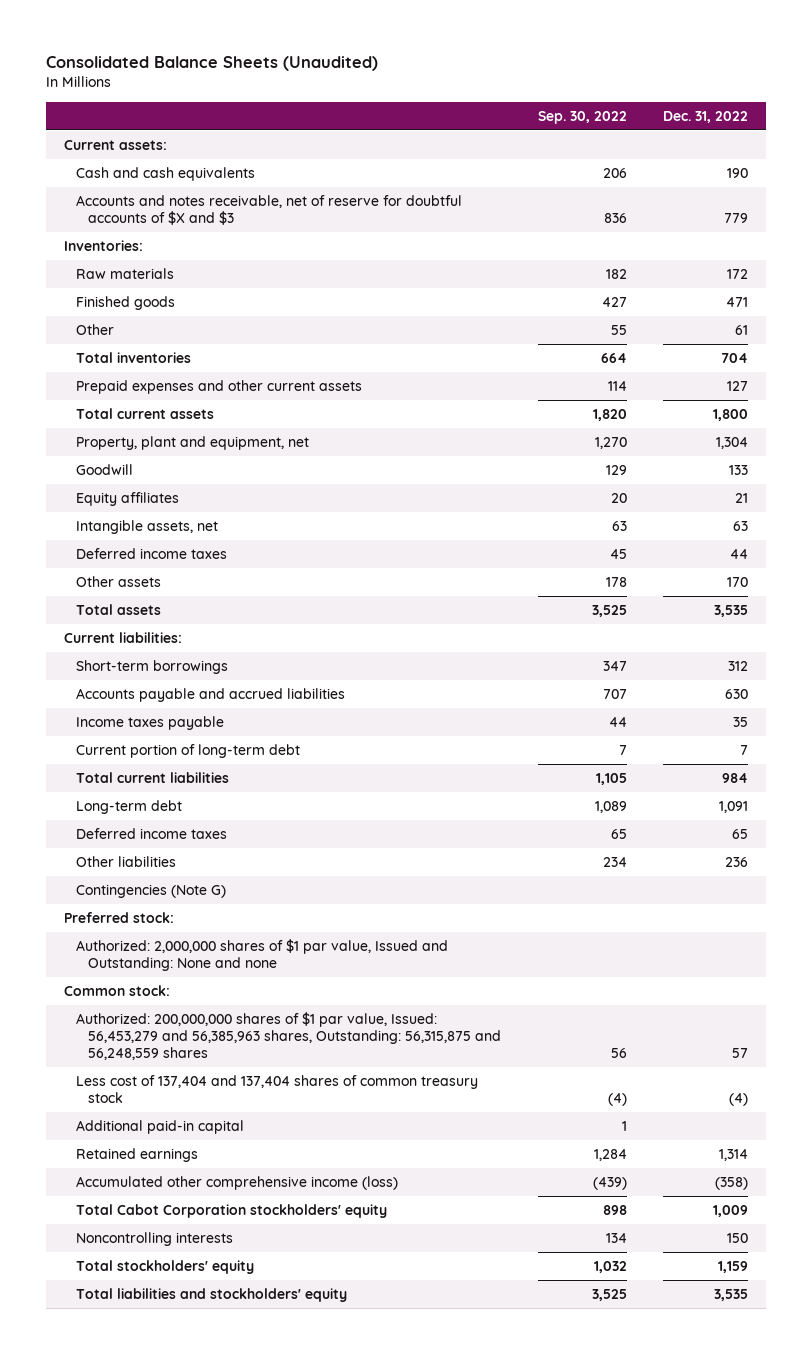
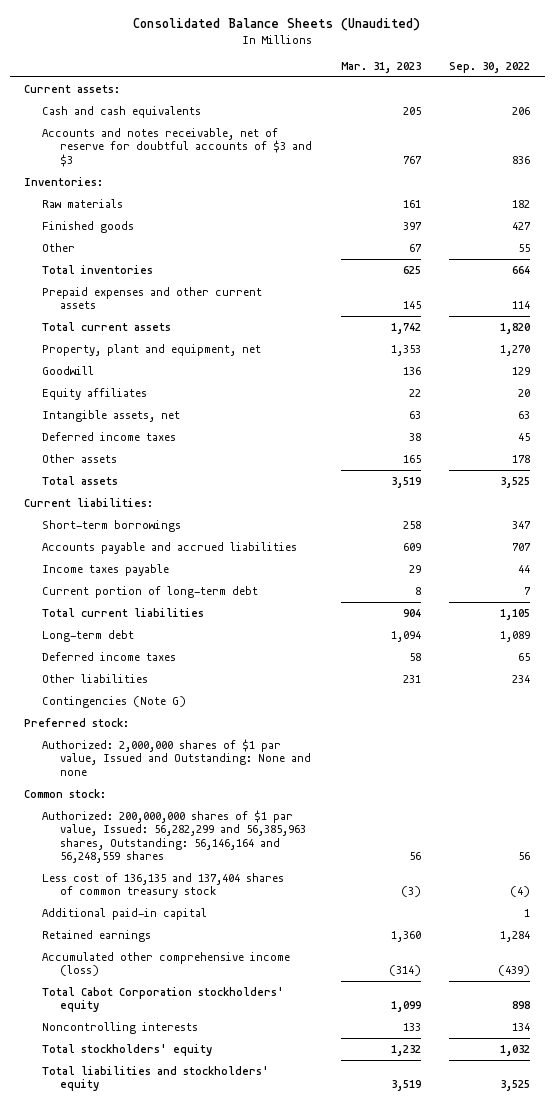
[662,110,748,123] Dec. 31, 2022 -> none
none -> [340,62,421,74] Mar. 31, 2023
[76,195,463,225] Accounts and notes receivable, net of reserve for doubtful accounts of $X and $3 -> [42,127,312,167] Accounts and notes receivable, net of reserve for doubtful accounts of $3 and $3
[76,1012,502,1060] Authorized: 200,000,000 shares of $1 par value, Issued: 56,453,279 and 56,385,963 shares, Outstanding: 56,315,875 and 56,248,559 shares -> [42,809,306,864] Authorized: 200,000,000 shares of $1 par value, Issued: 56,282,299 and 56,385,963 shares, Outstanding: 56,146,164 and 56,248,559 shares
[76,1075,479,1103] Less cost of 137,404 and 137,404 shares of common treasury stock -> [42,872,285,899] Less cost of 136,135 and 137,404 shares of common treasury stock

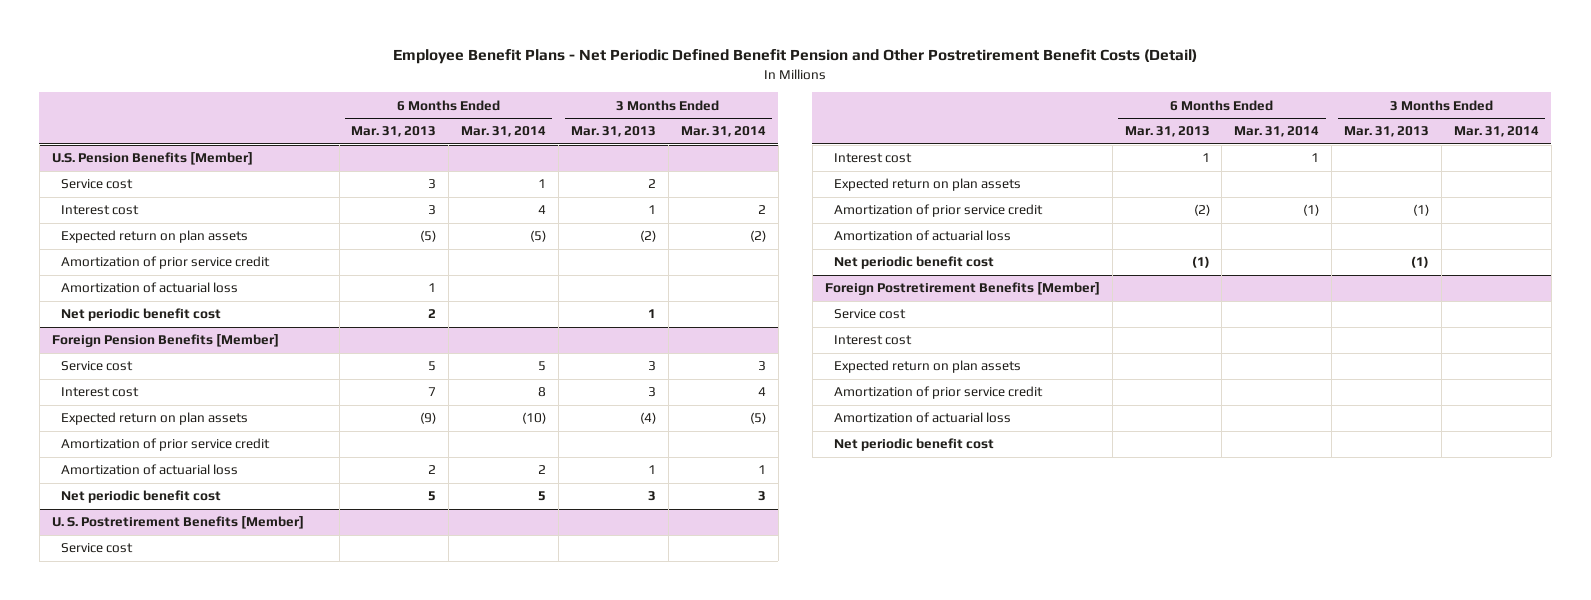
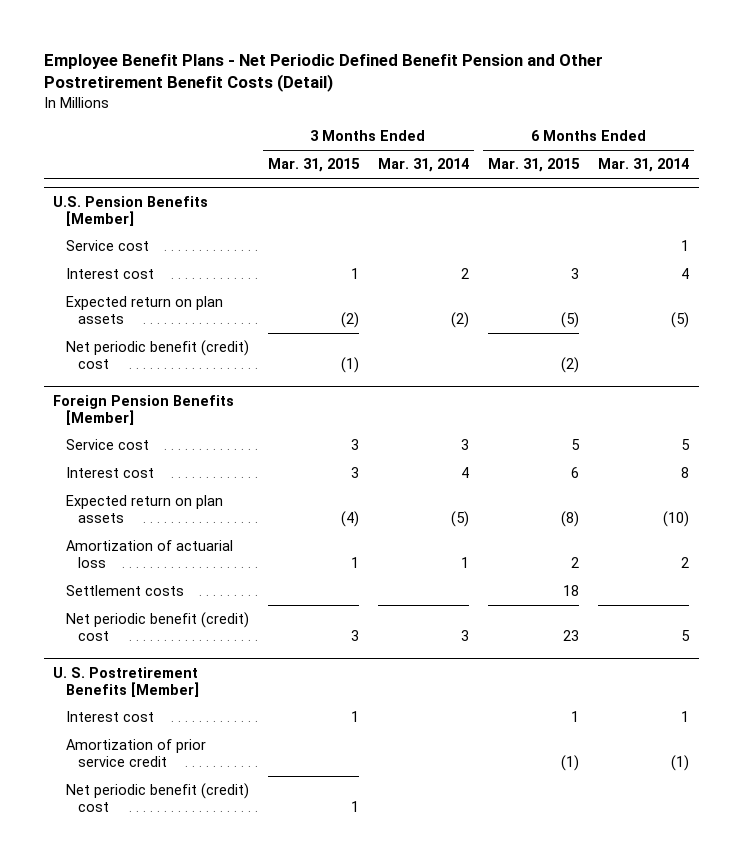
[351,126,437,138] Mar. 31, 2013 -> none
[571,126,657,138] Mar. 31, 2013 -> none
none -> [267,158,360,173] Mar. 31, 2015
none -> [488,158,581,173] Mar. 31, 2015
[61,256,271,270] Amortization of prior service credit -> none
[61,282,239,294] Amortization of actuarial loss -> none
[61,308,222,322] Net periodic benefit cost -> [65,340,249,370] Net periodic benefit (credit) cost
[61,438,271,452] Amortization of prior service credit -> none
none -> [65,585,184,597] Settlement costs
[61,490,222,504] Net periodic benefit cost -> [65,612,249,642] Net periodic benefit (credit) cost
[61,543,134,554] Service cost -> none
[834,178,1022,192] Expected return on plan assets -> none
[834,230,1012,242] Amortization of actuarial loss -> none
[824,282,1100,296] Foreign Postretirement Benefits [Member] -> none
[834,309,907,320] Service cost -> none
[834,335,913,346] Interest cost -> none
[834,360,1022,374] Expected return on plan assets -> none
[834,386,1044,400] Amortization of prior service credit -> none
[834,412,1012,424] Amortization of actuarial loss -> none
[834,438,995,452] Net periodic benefit cost -> none
[834,256,995,270] Net periodic benefit cost -> [65,783,249,813] Net periodic benefit (credit) cost

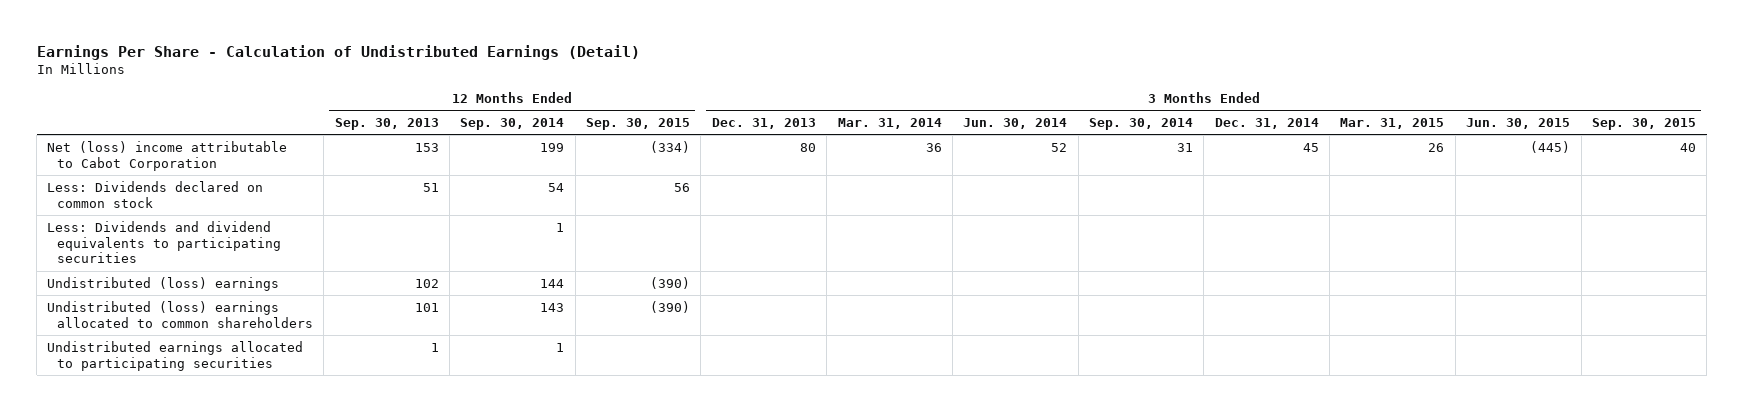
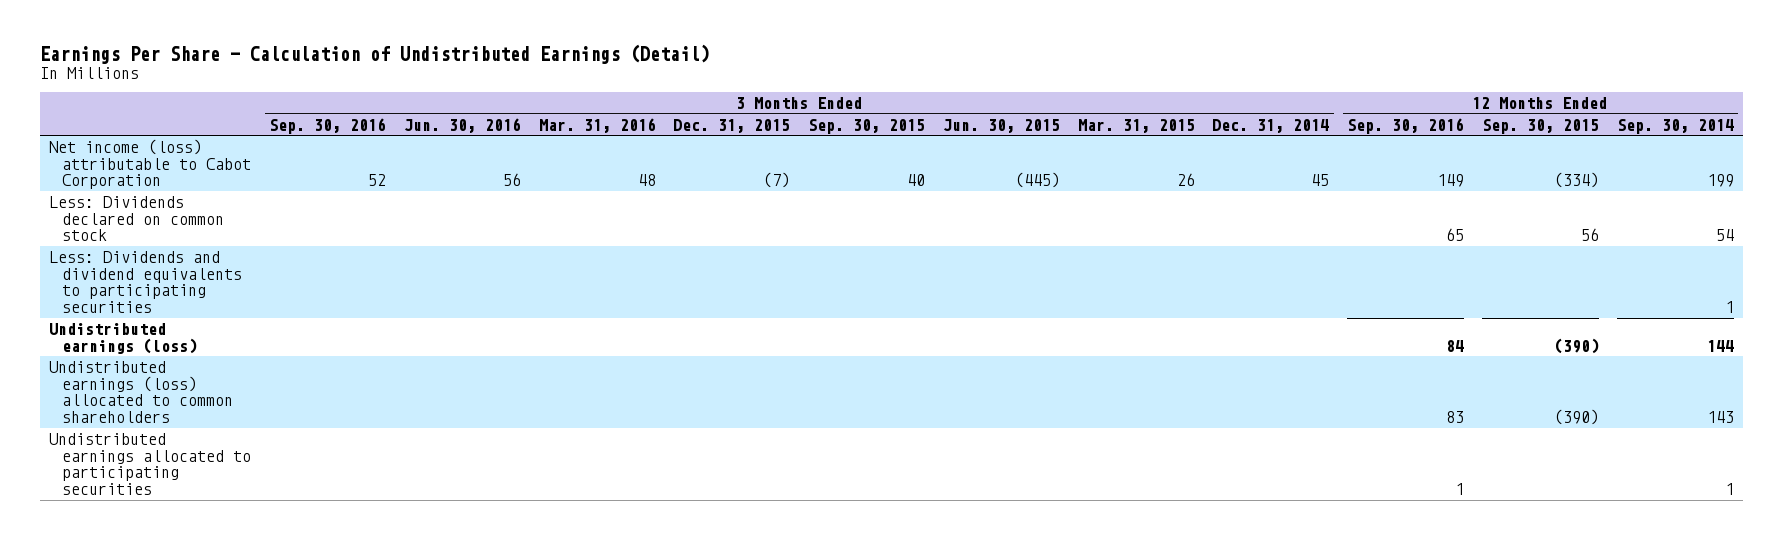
[334,118,439,131] Sep. 30, 2013 -> none
[711,118,816,130] Dec. 31, 2013 -> none
[837,118,942,130] Mar. 31, 2014 -> none
[963,118,1068,130] Jun. 30, 2014 -> none
[1088,118,1193,131] Sep. 30, 2014 -> none
none -> [269,117,387,134] Sep. 30, 2016
none -> [403,117,521,133] Jun. 30, 2016
none -> [538,117,656,133] Mar. 31, 2016
none -> [673,118,791,133] Dec. 31, 2015
none -> [1347,117,1465,134] Sep. 30, 2016
[47,140,288,171] Net (loss) income attributable to Cabot Corporation -> [48,138,252,190] Net income (loss) attributable to Cabot Corporation
[47,276,280,291] Undistributed (loss) earnings -> [48,322,198,354] Undistributed earnings (loss)
[47,300,313,328] Undistributed (loss) earnings allocated to common shareholders -> [48,360,234,424] Undistributed earnings (loss) allocated to common shareholders

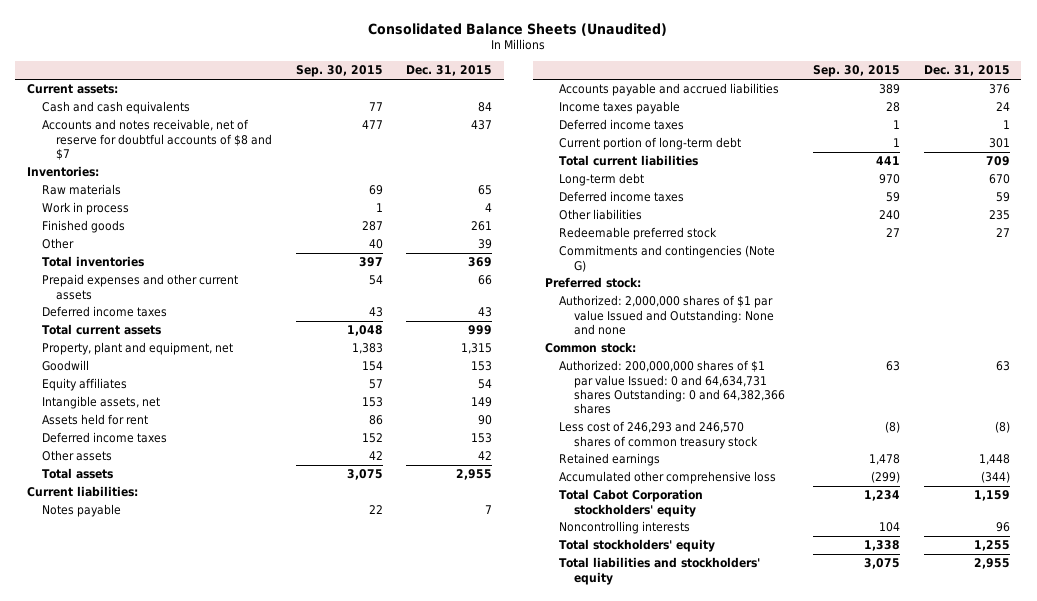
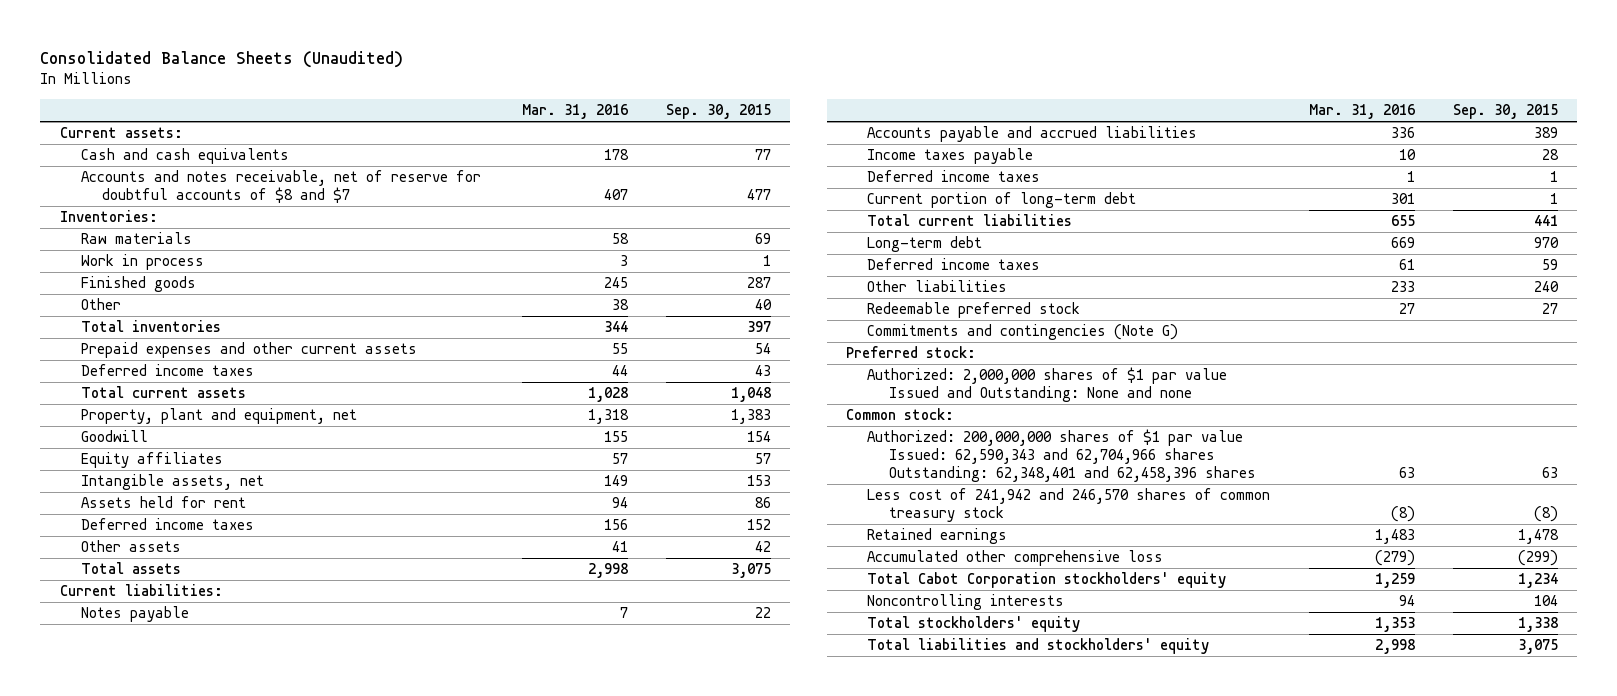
[405,65,492,77] Dec. 31, 2015 -> none
none -> [521,104,628,120] Mar. 31, 2016
[559,360,786,414] Authorized: 200,000,000 shares of $1 par value Issued: 0 and 64,634,731 shares Outstanding: 0 and 64,382,366 shares -> [867,429,1256,483] Authorized: 200,000,000 shares of $1 par value Issued: 62,590,343 and 62,704,966 shares Outstanding: 62,348,401 and 62,458,396 shares
[559,421,759,449] Less cost of 246,293 and 246,570 shares of common treasury stock -> [867,488,1271,523] Less cost of 241,942 and 246,570 shares of common treasury stock

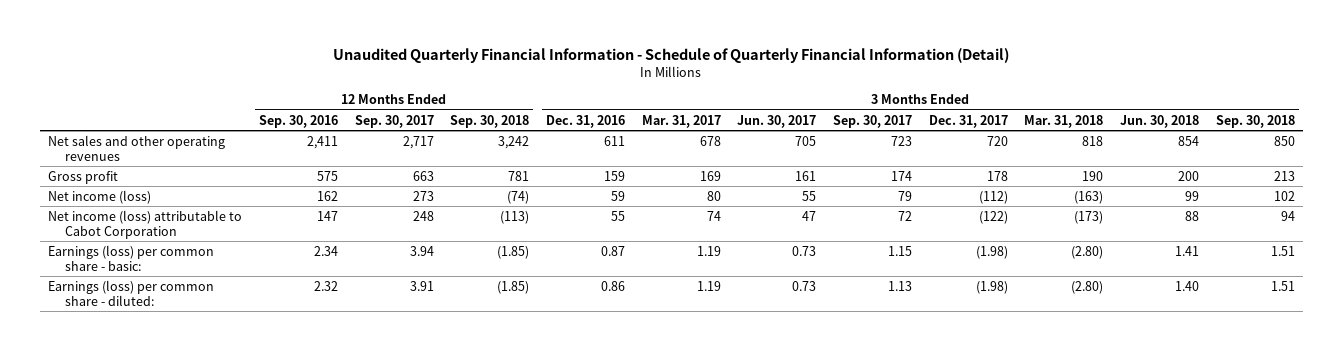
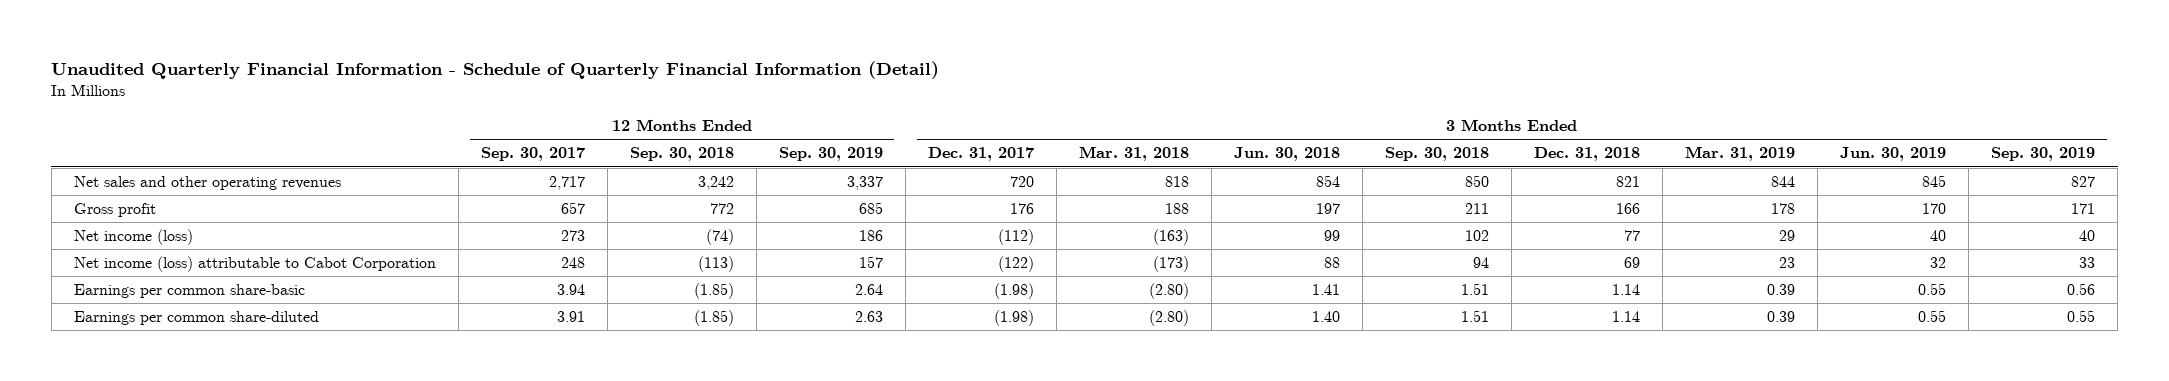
[258,114,338,128] Sep. 30, 2016 -> none
[545,114,625,128] Dec. 31, 2016 -> none
[641,114,721,128] Mar. 31, 2017 -> none
[737,114,817,128] Jun. 30, 2017 -> none
[832,114,912,128] Sep. 30, 2017 -> none
none -> [779,147,884,162] Sep. 30, 2019
none -> [1534,147,1641,162] Dec. 31, 2018
none -> [1685,146,1796,162] Mar. 31, 2019
none -> [1840,147,1947,162] Jun. 30, 2019
none -> [1991,147,2096,162] Sep. 30, 2019
[412,170,434,181] 663 -> [561,202,586,215] 657
[508,170,530,181] 781 -> [710,203,735,215] 772
[986,170,1008,181] 178 -> [1010,203,1035,215] 176
[1082,170,1104,181] 190 -> [1165,203,1190,215] 188
[1177,170,1199,181] 200 -> [1316,203,1341,215] 197
[1273,170,1295,181] 213 -> [1465,203,1490,215] 211
[48,244,215,271] Earnings (loss) per common share - basic: -> [74,284,306,299] Earnings per common share-basic
[48,279,215,306] Earnings (loss) per common share - diluted: -> [74,311,320,326] Earnings per common share-diluted

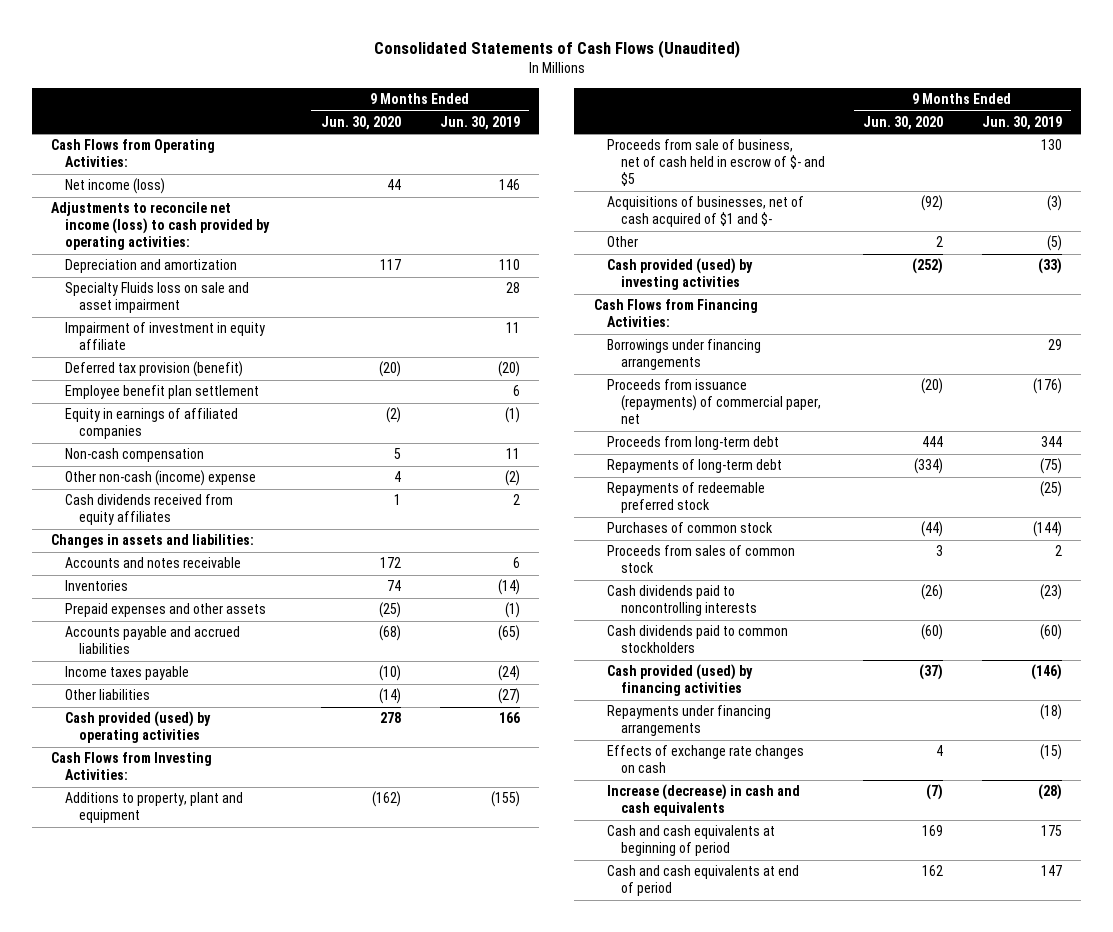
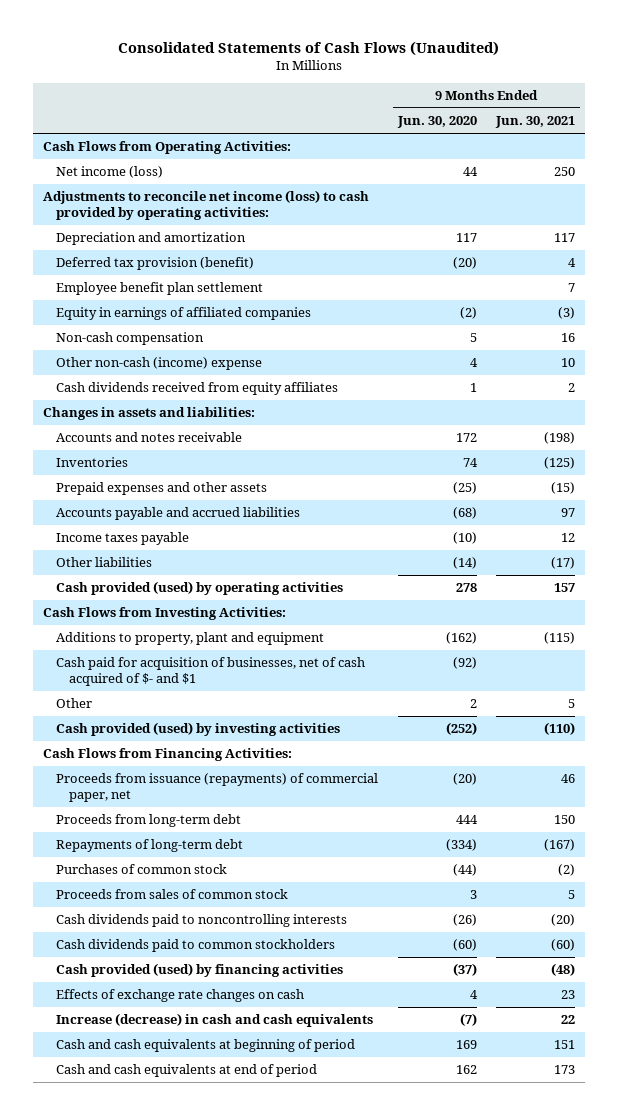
[439,116,520,131] Jun. 30, 2019 -> none
none -> [495,116,576,129] Jun. 30, 2021
[65,282,250,314] Specialty Fluids loss on sale and asset impairment -> none
[65,322,266,351] Impairment of investment in equity affiliate -> none
[607,139,825,187] Proceeds from sale of business, net of cash held in escrow of $- and $5 -> none
[607,196,805,228] Acquisitions of businesses, net of cash acquired of $1 and $- -> [55,657,365,686] Cash paid for acquisition of businesses, net of cash acquired of $- and $1
[607,339,762,371] Borrowings under financing arrangements -> none
[607,482,766,514] Repayments of redeemable preferred stock -> none
[607,705,772,737] Repayments under financing arrangements -> none

